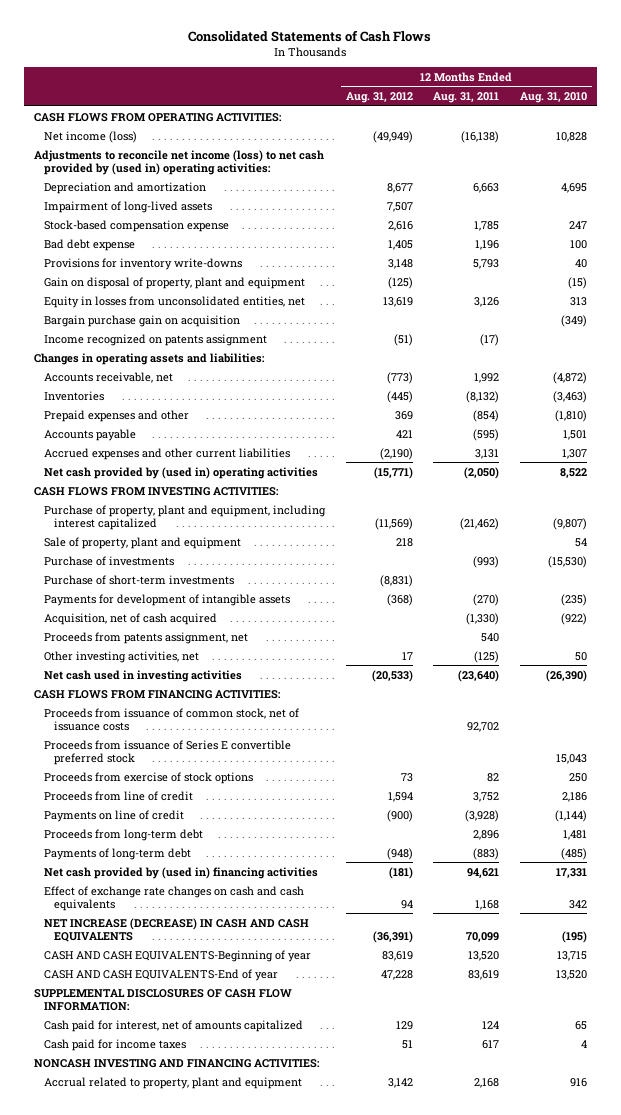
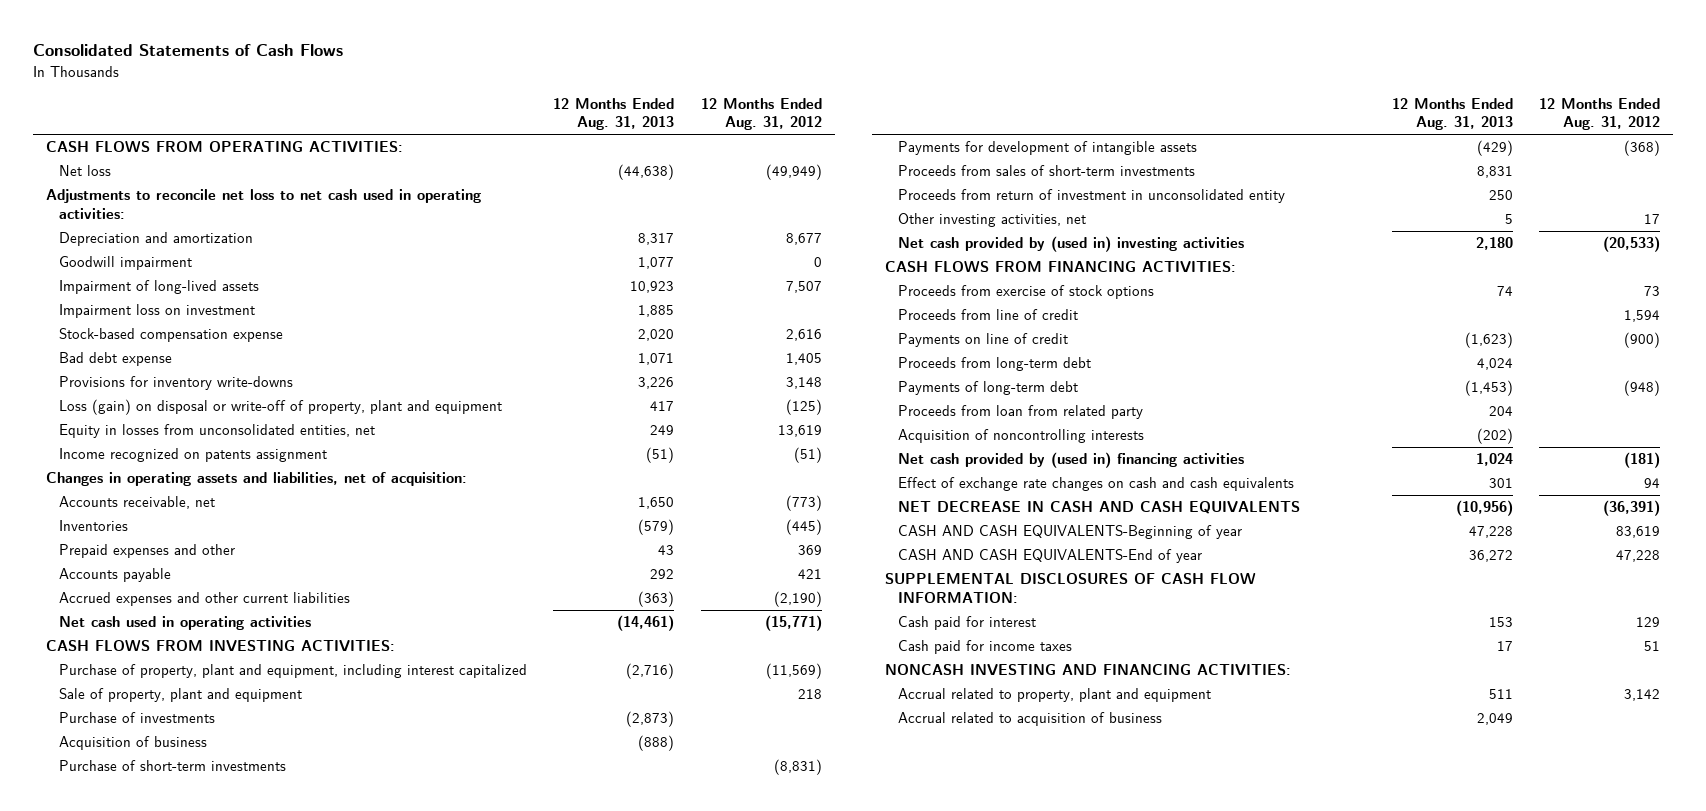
[433,92,500,104] Aug. 31, 2011 -> none
[519,92,587,104] Aug. 31, 2010 -> none
none -> [553,97,675,131] 12 Months Ended Aug. 31, 2013
[44,130,138,143] Net income (loss) -> [59,165,112,177] Net loss
[33,149,324,175] Adjustments to reconcile net income (loss) to net cash provided by (used in) operating activities: -> [46,189,482,219] Adjustments to reconcile net loss to net cash used in operating activities:
none -> [59,256,193,271] Goodwill impairment
none -> [59,304,256,319] Impairment loss on investment
[44,276,306,289] Gain on disposal of property, plant and equipment -> [59,399,503,416] Loss (gain) on disposal or write-off of property, plant and equipment
[44,314,241,327] Bargain purchase gain on acquisition -> none
[33,352,265,365] Changes in operating assets and liabilities: -> [46,472,468,487] Changes in operating assets and liabilities, net of acquisition:
[44,466,319,479] Net cash provided by (used in) operating activities -> [59,616,312,631] Net cash used in operating activities
none -> [59,736,208,751] Acquisition of business
[44,612,218,625] Acquisition, net of cash acquired -> none
[44,631,249,644] Proceeds from patents assignment, net -> none
none -> [898,165,1196,177] Proceeds from sales of short-term investments
none -> [898,189,1286,204] Proceeds from return of investment in unconsolidated entity
[44,669,243,682] Net cash used in investing activities -> [898,236,1245,253] Net cash provided by (used in) investing activities
[44,707,300,731] Proceeds from issuance of common stock, net of issuance costs -> none
[44,739,292,765] Proceeds from issuance of Series E convertible preferred stock -> none
none -> [898,405,1144,420] Proceeds from loan from related party
none -> [898,429,1145,444] Acquisition of noncontrolling interests
[44,917,310,942] NET INCREASE (DECREASE) IN CASH AND CASH EQUIVALENTS -> [898,501,1301,515] NET DECREASE IN CASH AND CASH EQUIVALENTS
[44,1019,304,1032] Cash paid for interest, net of amounts capitalized -> [898,616,1037,631] Cash paid for interest
none -> [898,712,1163,727] Accrual related to acquisition of business

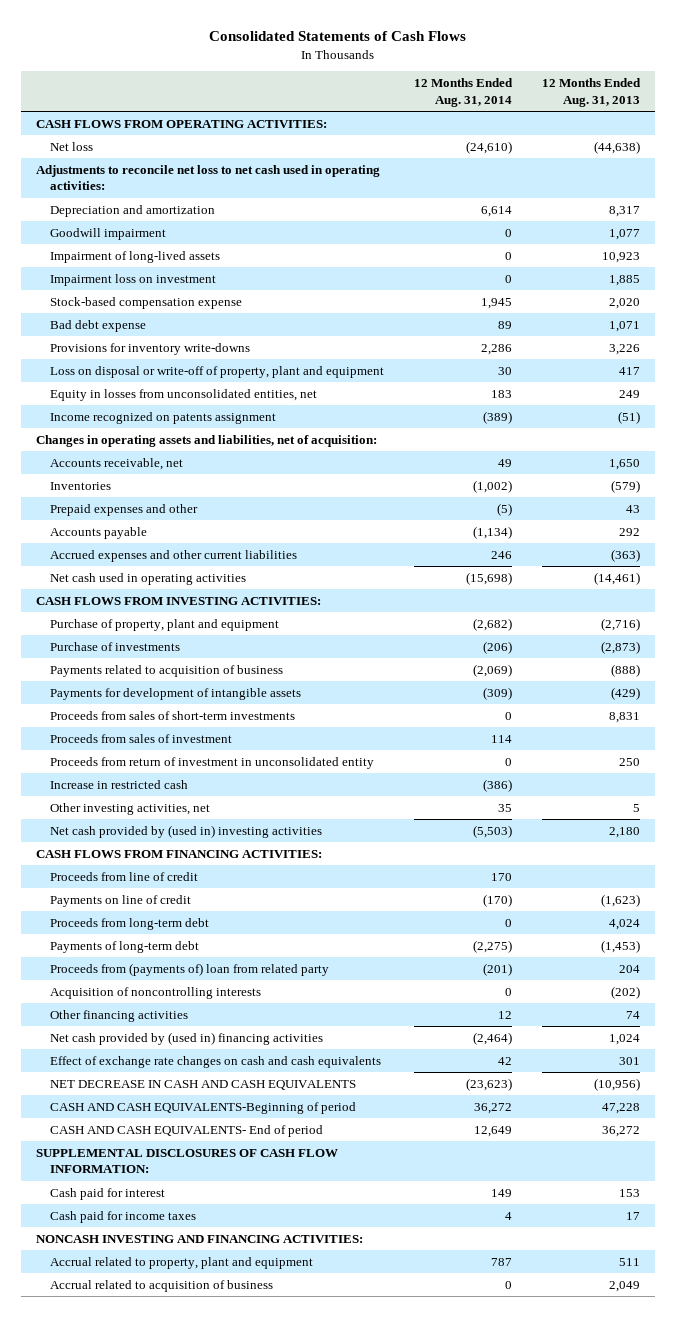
[700,97,822,131] 12 Months Ended Aug. 31, 2012 -> none
none -> [414,78,514,107] 12 Months Ended Aug. 31, 2014
[59,399,503,416] Loss (gain) on disposal or write-off of property, plant and equipment -> [50,365,385,378] Loss on disposal or write-off of property, plant and equipment
[59,688,303,703] Sale of property, plant and equipment -> none
[59,664,528,679] Purchase of property, plant and equipment, including interest capitalized -> [50,618,280,631] Purchase of property, plant and equipment
[59,760,287,772] Purchase of short-term investments -> none
[59,736,208,751] Acquisition of business -> [50,664,284,677] Payments related to acquisition of business
none -> [50,733,233,743] Proceeds from sales of investment
none -> [50,779,189,789] Increase in restricted cash
[898,285,1155,300] Proceeds from exercise of stock options -> none
[898,405,1144,420] Proceeds from loan from related party -> [50,962,330,976] Proceeds from (payments of) loan from related party
none -> [50,1009,189,1022] Other financing activities
[898,525,1243,540] CASH AND CASH EQUIVALENTS-Beginning of year -> [50,1101,357,1114] CASH AND CASH EQUIVALENTS-Beginning of period
[898,549,1203,564] CASH AND CASH EQUIVALENTS-End of year -> [50,1124,324,1137] CASH AND CASH EQUIVALENTS- End of period

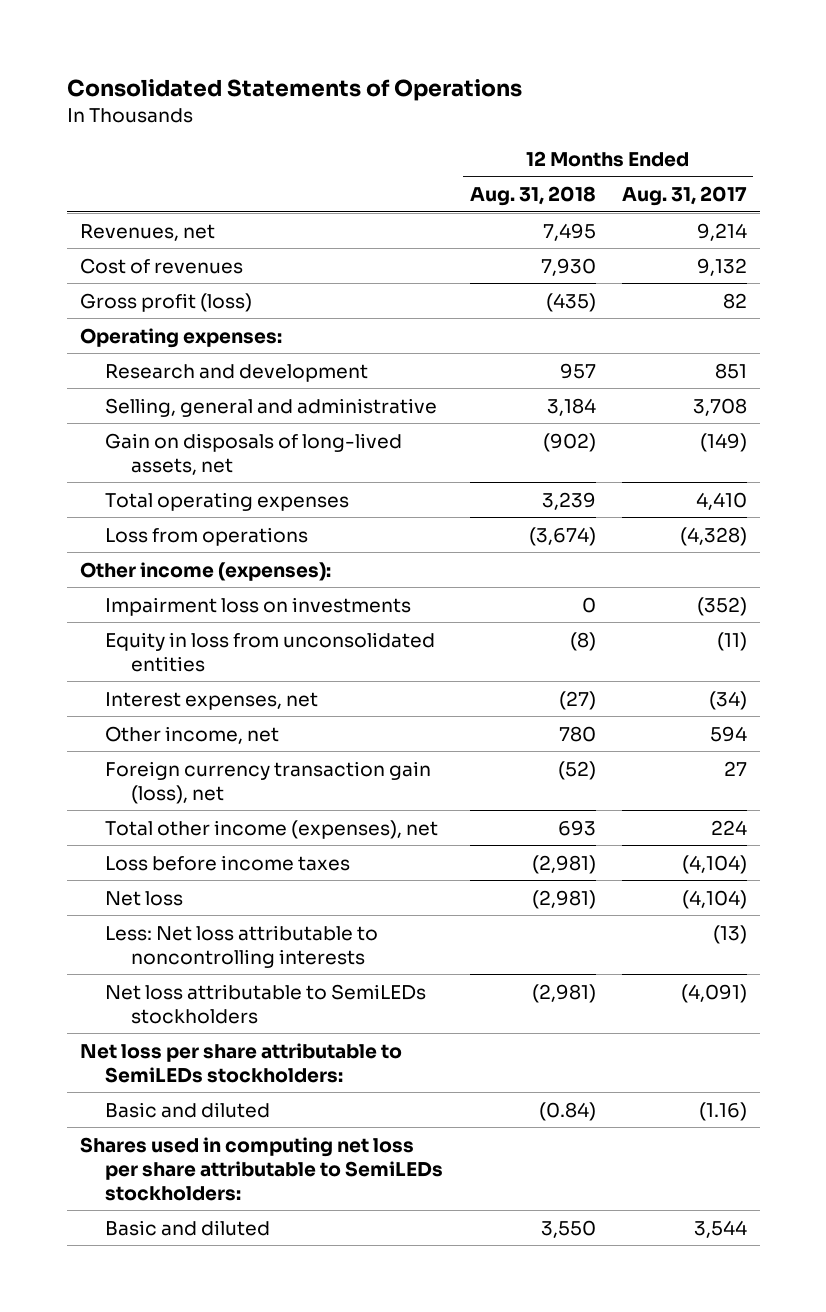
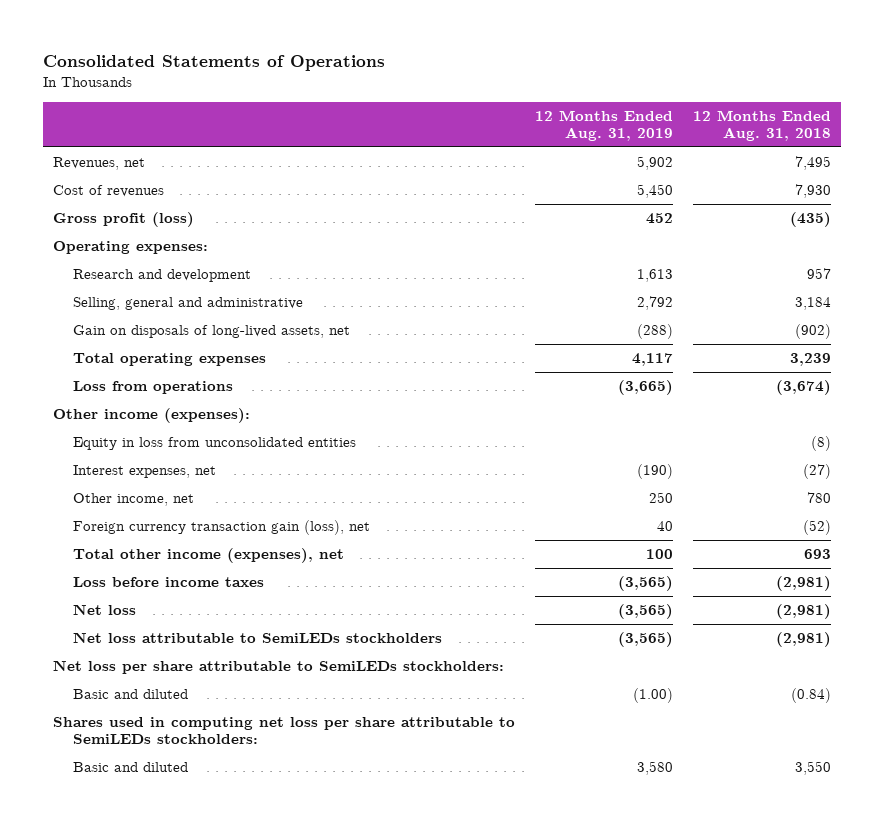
[621,186,747,207] Aug. 31, 2017 -> none
none -> [535,109,674,142] 12 Months Ended Aug. 31, 2019
[105,596,412,616] Impairment loss on investments -> none
[105,924,379,968] Less: Net loss attributable to noncontrolling interests -> none

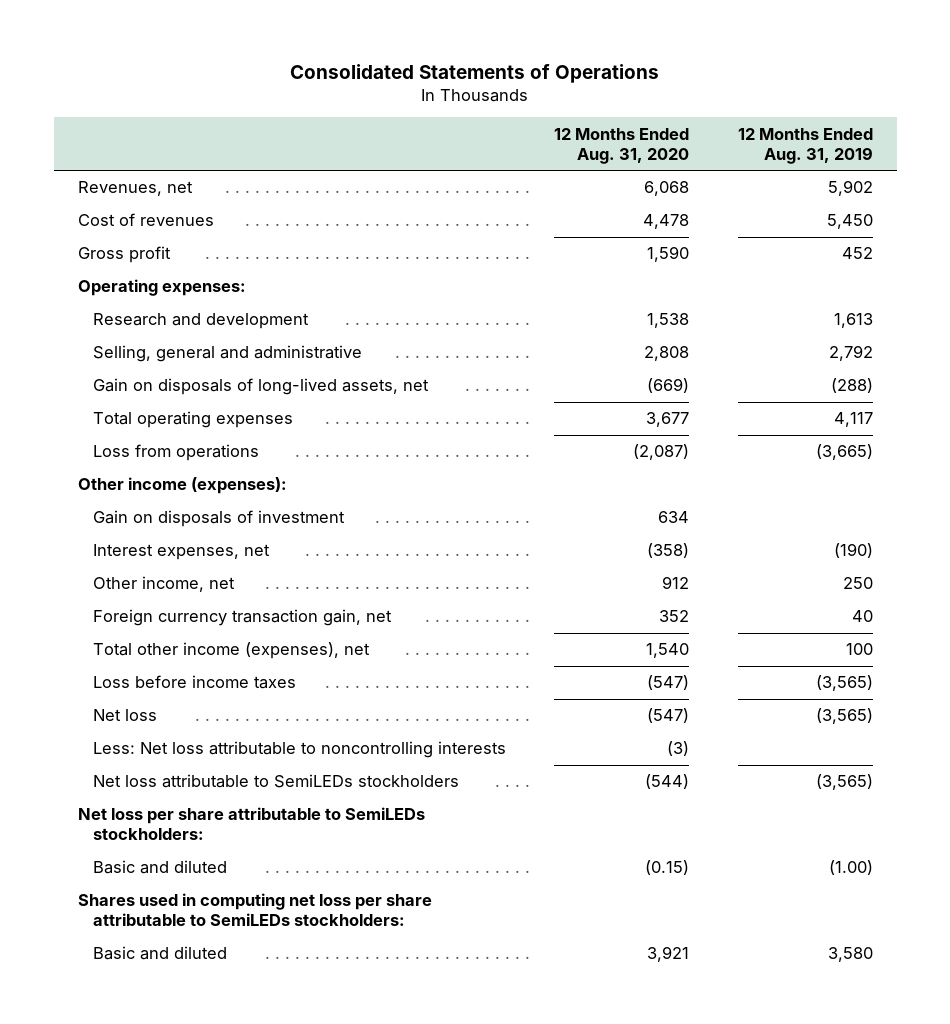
[693,109,832,142] 12 Months Ended Aug. 31, 2018 -> none
none -> [554,127,690,164] 12 Months Ended Aug. 31, 2020
[53,212,195,228] Gross profit (loss) -> [77,246,171,264] Gross profit
[72,437,356,451] Equity in loss from unconsolidated entities -> none
none -> [92,510,345,528] Gain on disposals of investment
[72,520,370,536] Foreign currency transaction gain (loss), net -> [92,609,392,627] Foreign currency transaction gain, net
none -> [92,741,506,759] Less: Net loss attributable to noncontrolling interests

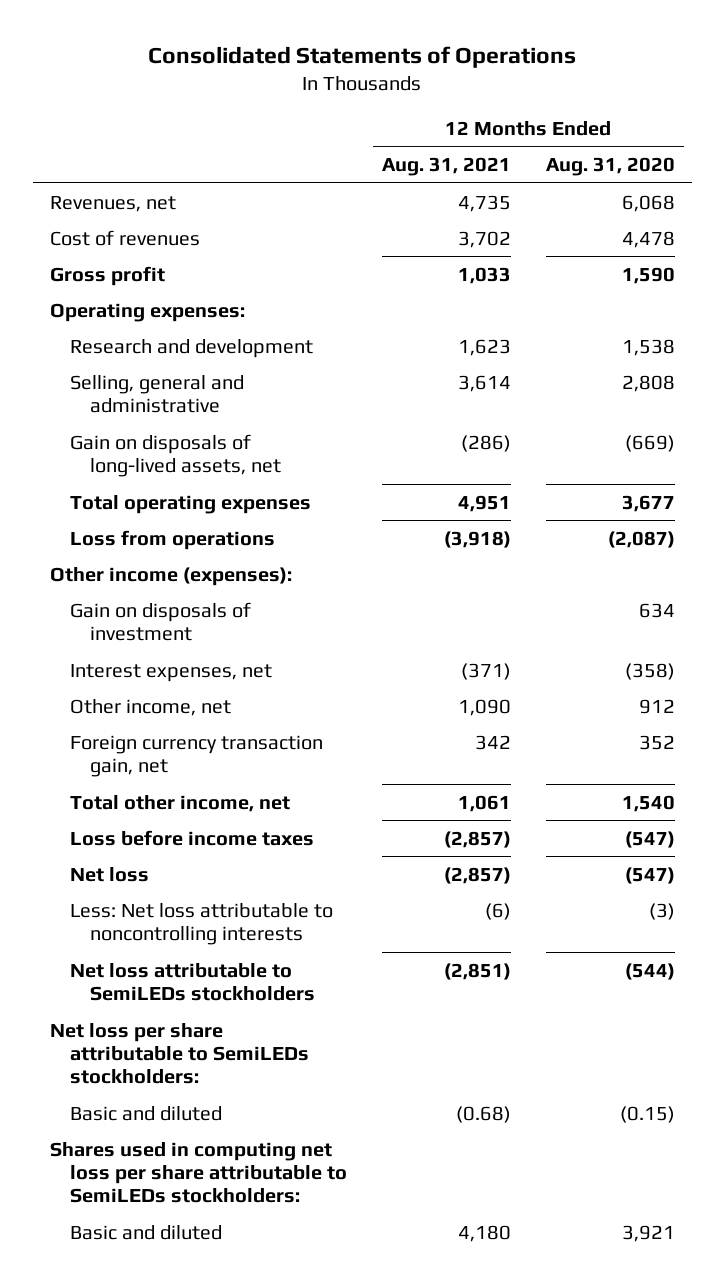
[737,127,873,164] 12 Months Ended Aug. 31, 2019 -> none
none -> [381,156,511,176] Aug. 31, 2021
[92,642,370,660] Total other income (expenses), net -> [70,794,291,812] Total other income, net

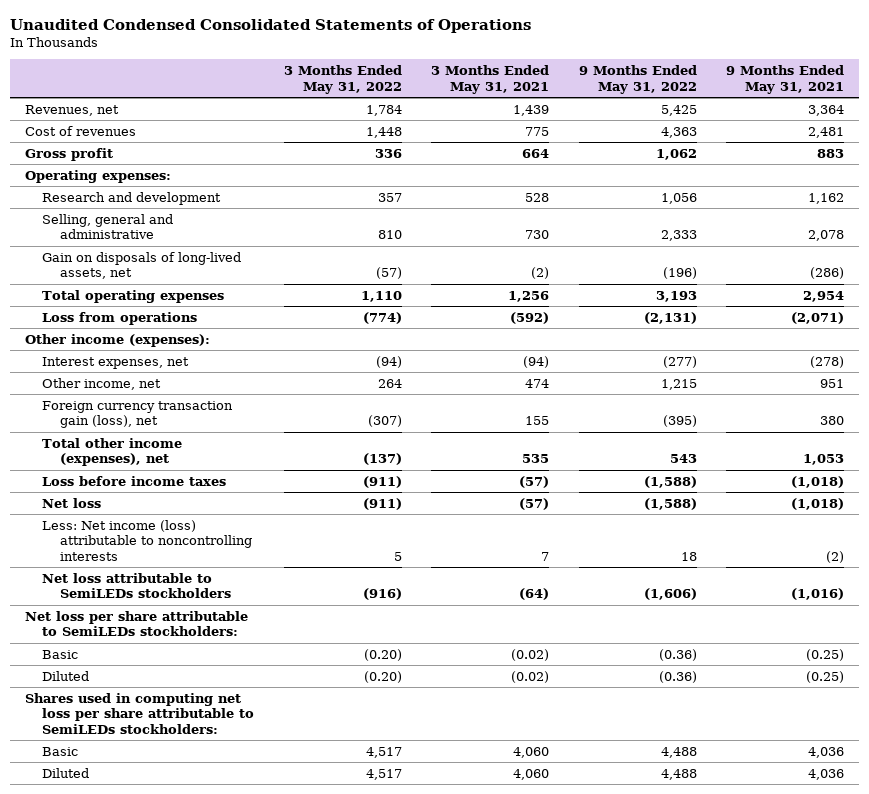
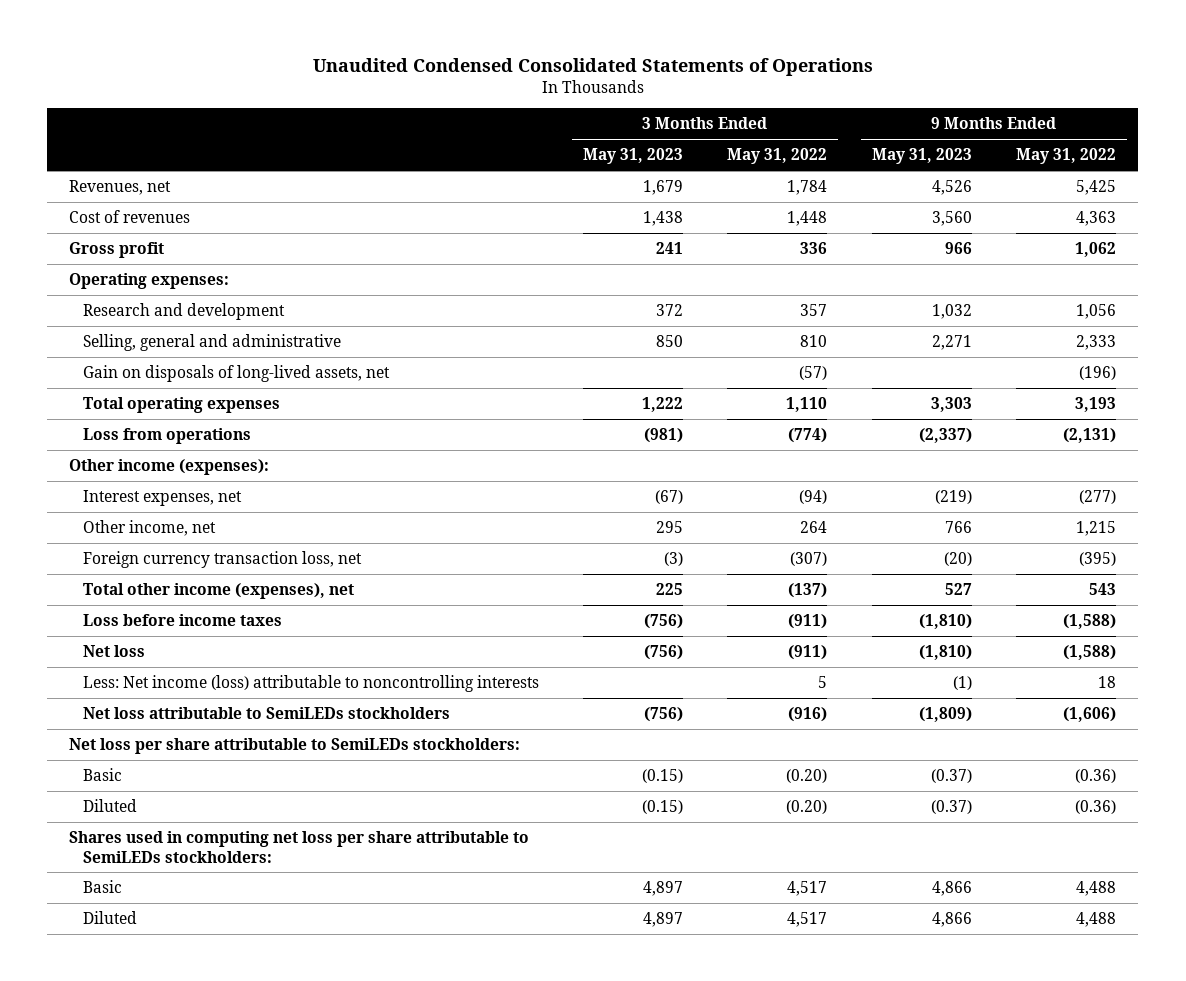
[431,65,550,94] 3 Months Ended May 31, 2021 -> none
[726,65,845,94] 9 Months Ended May 31, 2021 -> none
none -> [583,148,684,165] May 31, 2023
none -> [871,148,972,165] May 31, 2023
[42,400,234,429] Foreign currency transaction gain (loss), net -> [82,551,362,569] Foreign currency transaction loss, net

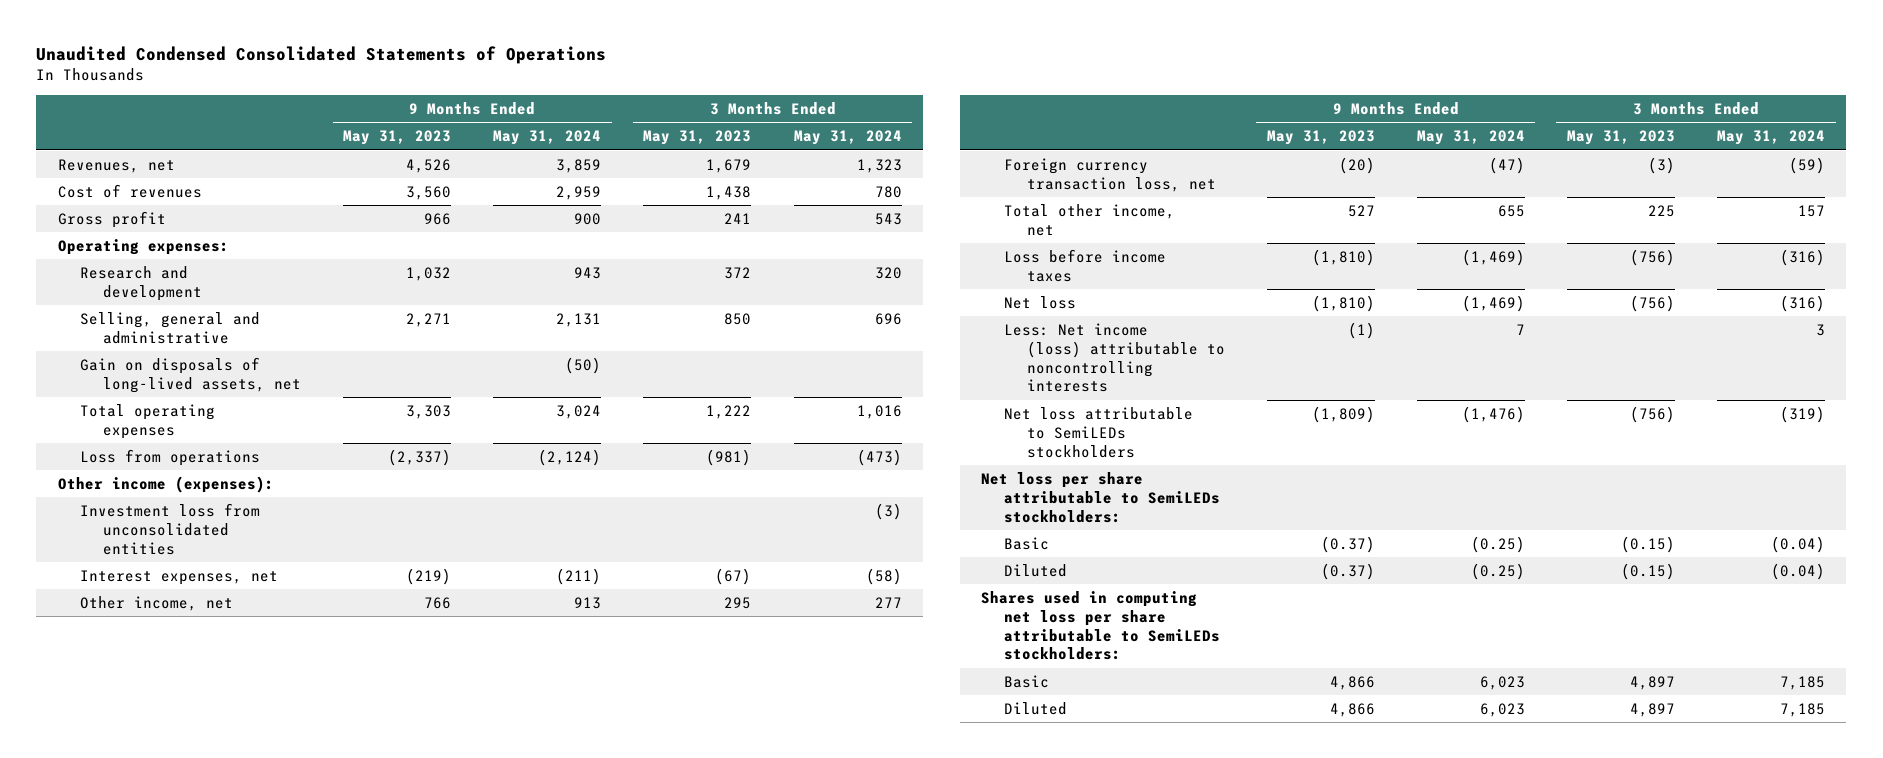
[727,148,828,165] May 31, 2022 -> none
[1016,148,1117,165] May 31, 2022 -> none
none -> [493,130,602,146] May 31, 2024
none -> [793,130,902,146] May 31, 2024
none -> [80,502,261,555] Investment loss from unconsolidated entities
[82,583,354,600] Total other income (expenses), net -> [1003,203,1175,236] Total other income, net

